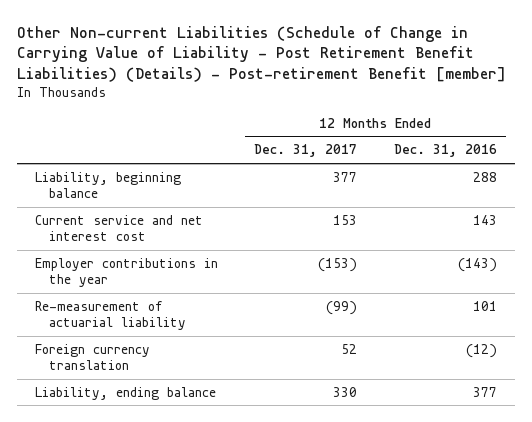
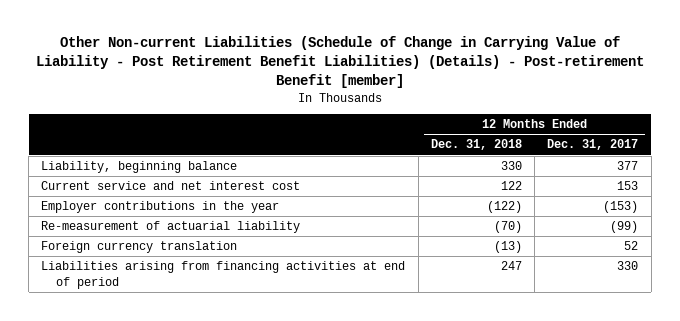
[393,144,497,158] Dec. 31, 2016 -> none
none -> [430,139,522,151] Dec. 31, 2018
[35,386,217,400] Liability, ending balance -> [41,261,406,289] Liabilities arising from financing activities at end of period

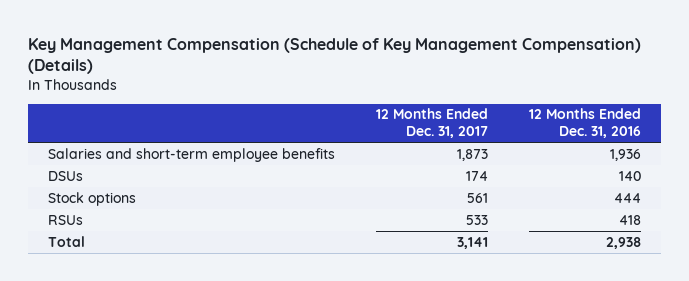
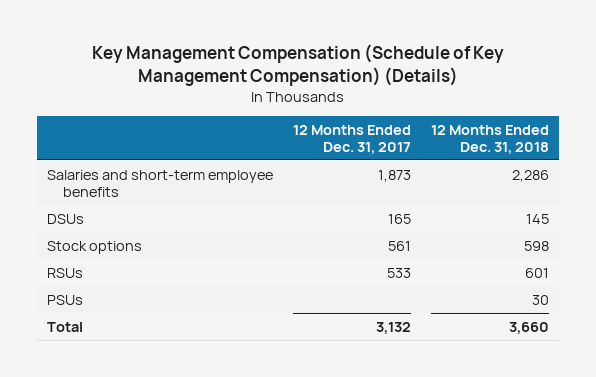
[528,108,641,139] 12 Months Ended Dec. 31, 2016 -> none
none -> [430,124,549,154] 12 Months Ended Dec. 31, 2018
[466,170,489,181] 174 -> [387,213,411,224] 165
none -> [46,294,83,305] PSUs
[457,236,489,249] 3,141 -> [375,321,411,334] 3,132

